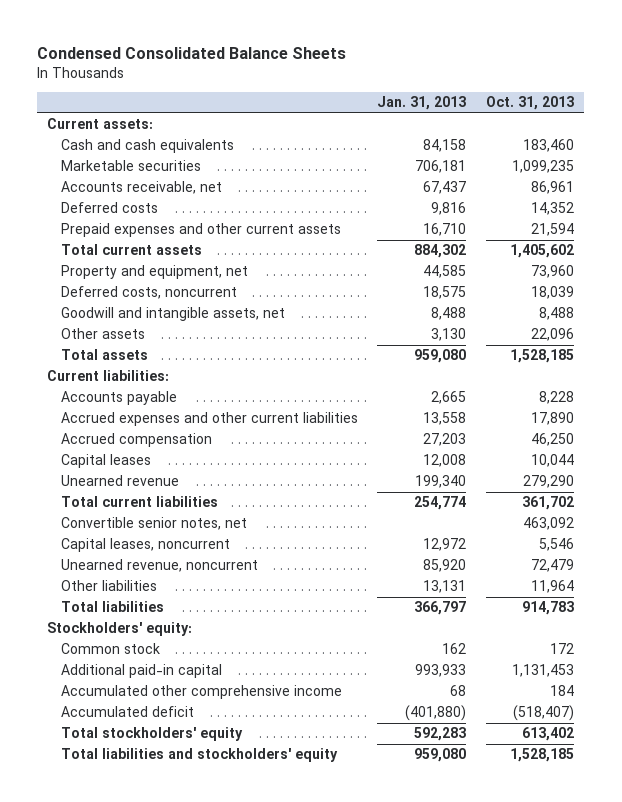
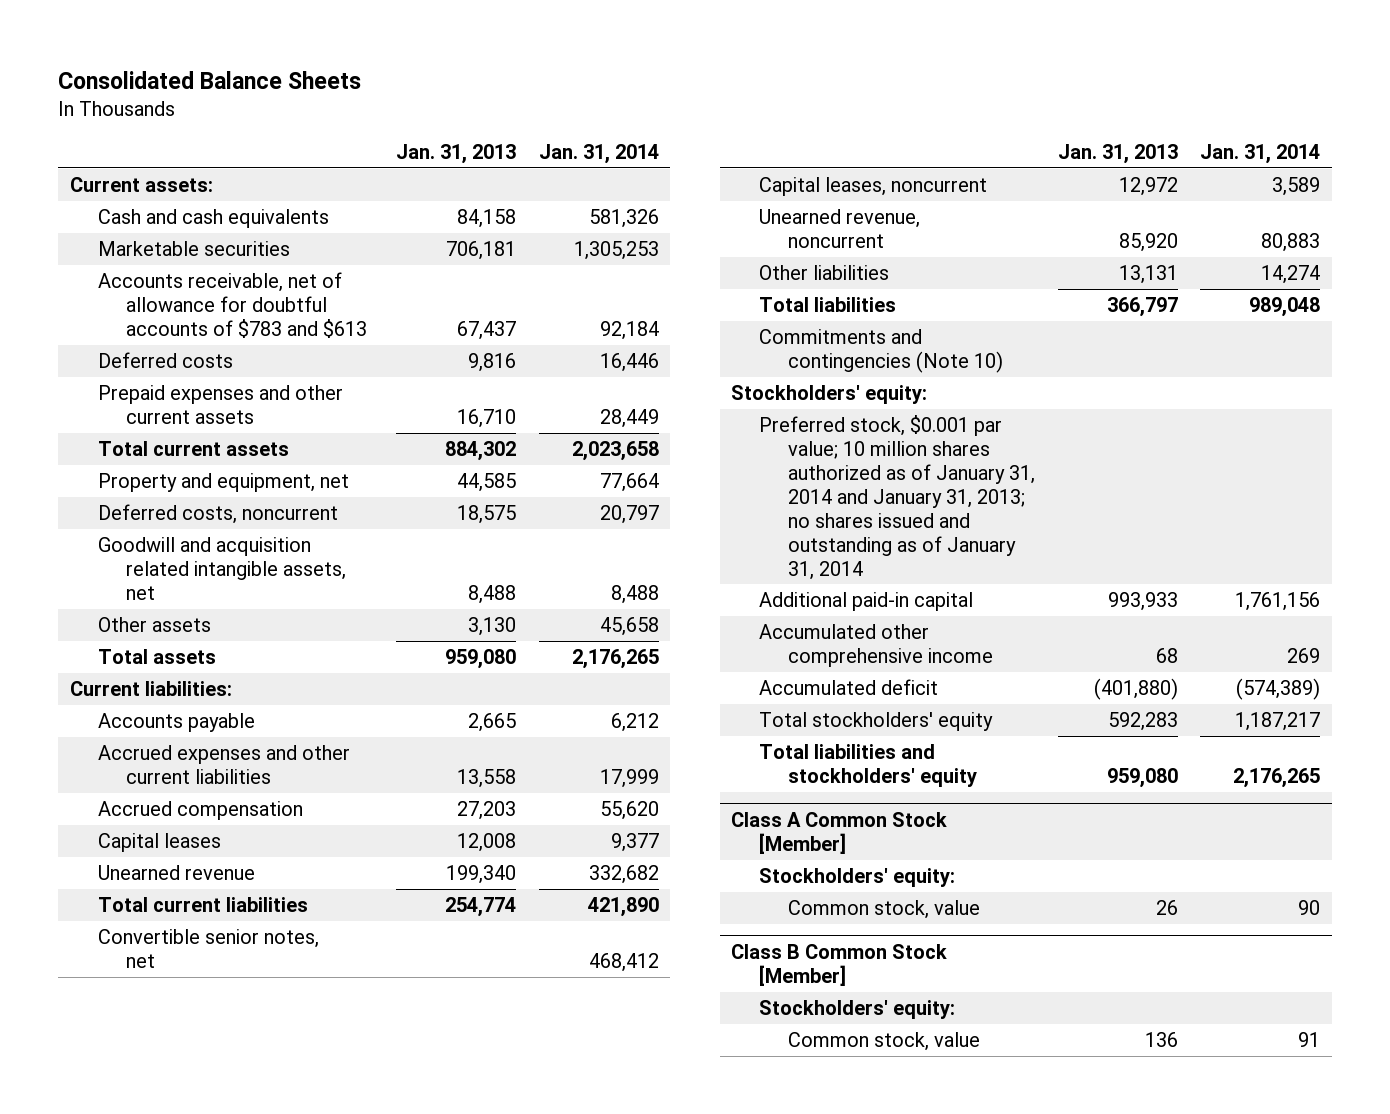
[37,47,347,60] Condensed Consolidated Balance Sheets -> [58,71,362,90] Consolidated Balance Sheets
[486,96,575,111] Oct. 31, 2013 -> none
none -> [538,143,659,164] Jan. 31, 2014
[60,181,222,195] Accounts receivable, net -> [97,272,368,338] Accounts receivable, net of allowance for doubtful accounts of $783 and $613
[60,307,285,322] Goodwill and intangible assets, net -> [97,537,347,600] Goodwill and acquisition related intangible assets, net
none -> [759,329,1003,373] Commitments and contingencies (Note 10)
[60,643,160,655] Common stock -> none
none -> [759,415,1035,580] Preferred stock, $0.001 par value; 10 million shares authorized as of January 31, 2014 and January 31, 2013; no shares issued and outstanding as of January 31, 2014
none -> [731,811,948,854] Class A Common Stock [Member]
none -> [759,868,956,888] Stockholders' equity:
none -> [787,900,980,920] Common stock, value
none -> [731,943,948,986] Class B Common Stock [Member]
none -> [759,1000,956,1020] Stockholders' equity:
none -> [787,1032,980,1052] Common stock, value

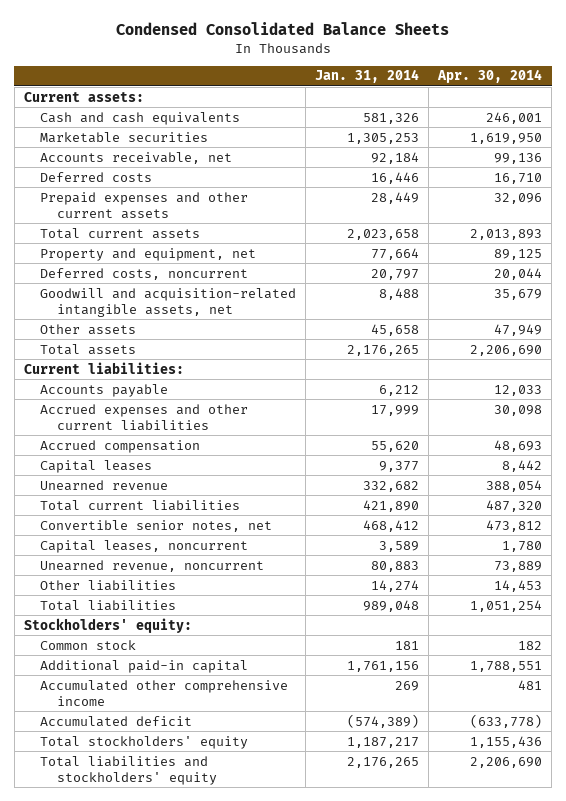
[58,71,362,90] Consolidated Balance Sheets -> [116,21,450,35] Condensed Consolidated Balance Sheets
[396,143,517,164] Jan. 31, 2013 -> none
none -> [437,69,543,84] Apr. 30, 2014
[97,272,368,338] Accounts receivable, net of allowance for doubtful accounts of $783 and $613 -> [40,151,233,164] Accounts receivable, net
[97,537,347,600] Goodwill and acquisition related intangible assets, net -> [40,287,297,318] Goodwill and acquisition-related intangible assets, net
[759,329,1003,373] Commitments and contingencies (Note 10) -> none
[759,415,1035,580] Preferred stock, $0.001 par value; 10 million shares authorized as of January 31, 2014 and January 31, 2013; no shares issued and outstanding as of January 31, 2014 -> none
none -> [40,639,137,650] Common stock
[731,811,948,854] Class A Common Stock [Member] -> none
[759,868,956,888] Stockholders' equity: -> none
[787,900,980,920] Common stock, value -> none
[731,943,948,986] Class B Common Stock [Member] -> none
[759,1000,956,1020] Stockholders' equity: -> none
[787,1032,980,1052] Common stock, value -> none

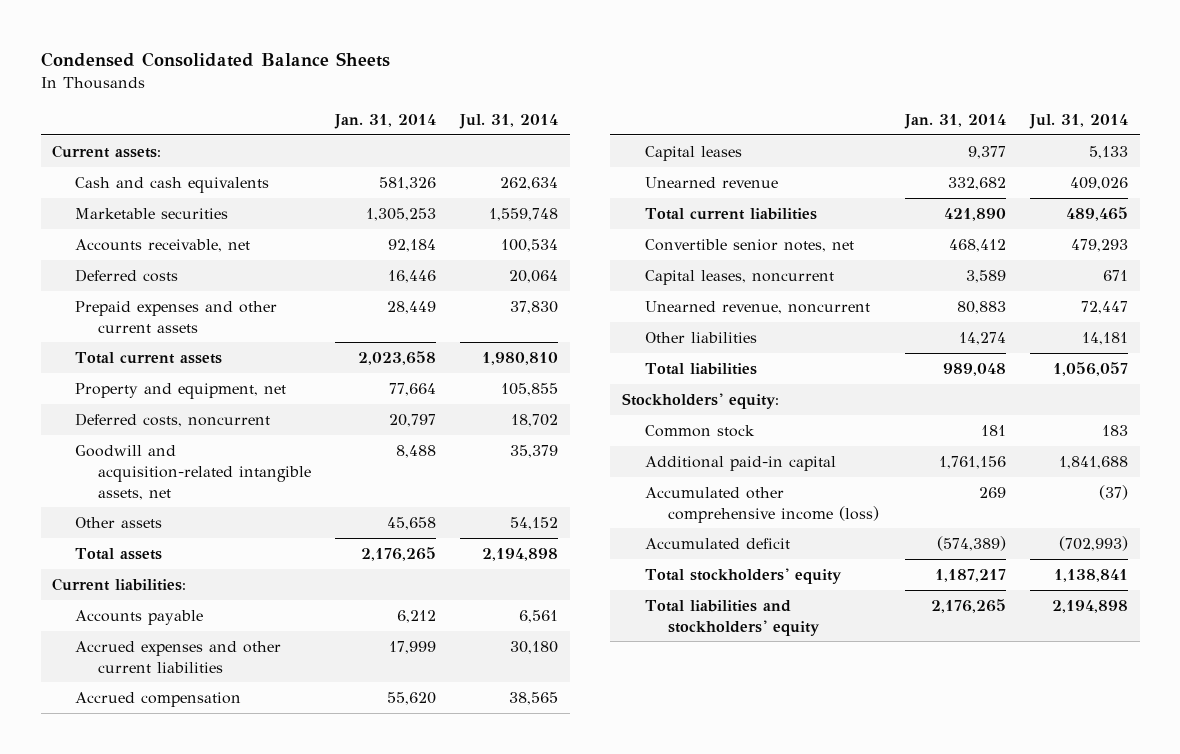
[437,69,543,84] Apr. 30, 2014 -> none
none -> [458,113,558,129] Jul. 31, 2014
[40,679,289,707] Accumulated other comprehensive income -> [645,486,880,523] Accumulated other comprehensive income (loss)

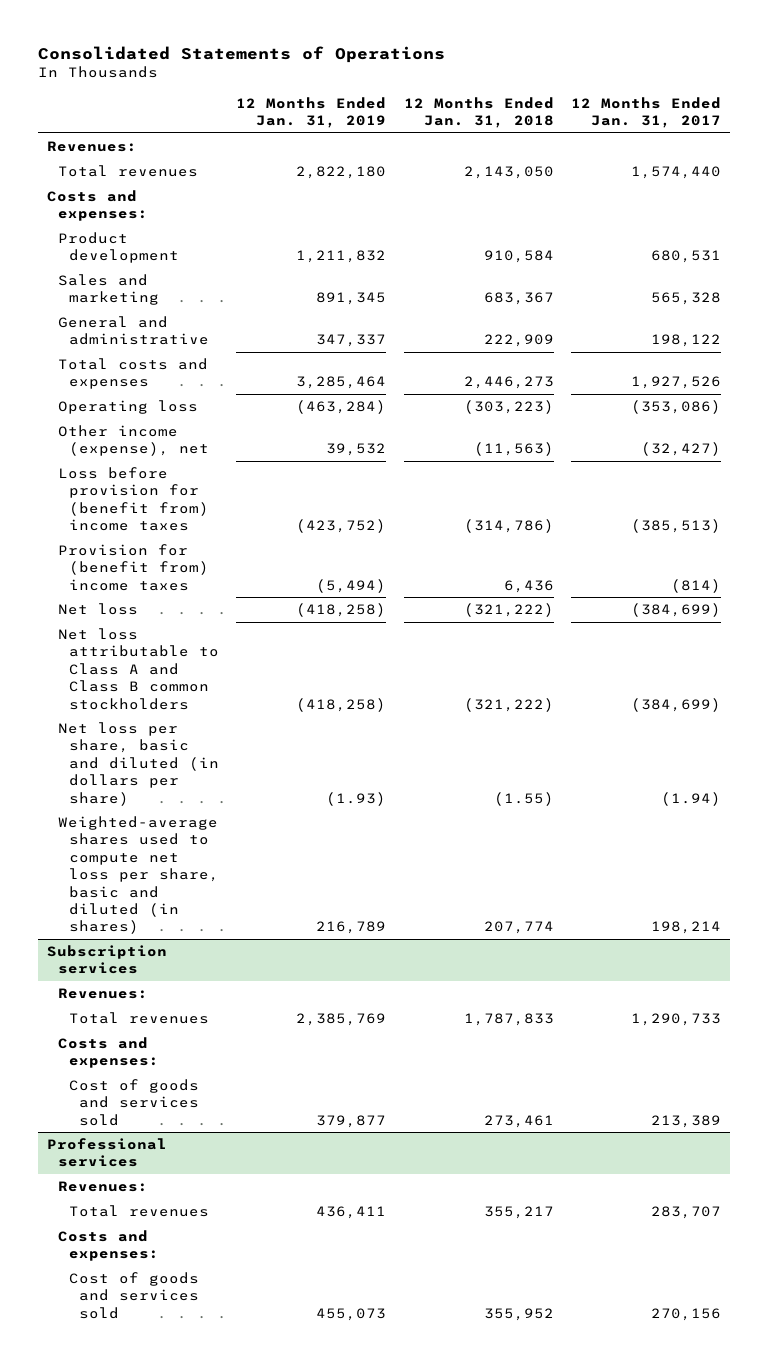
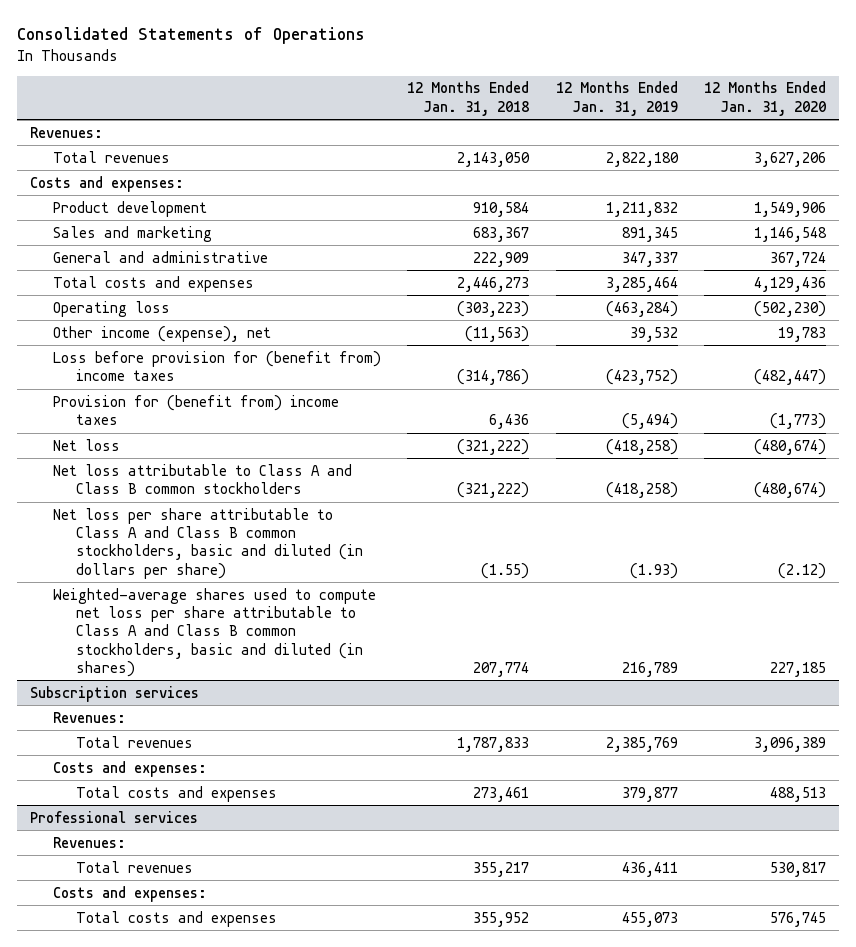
[571,96,722,129] 12 Months Ended Jan. 31, 2017 -> none
none -> [703,81,826,116] 12 Months Ended Jan. 31, 2020
[57,721,219,806] Net loss per share, basic and diluted (in dollars per share) -> [53,507,364,579] Net loss per share attributable to Class A and Class B common stockholders, basic and diluted (in dollars per share)
[57,815,219,935] Weighted-average shares used to compute net loss per share, basic and diluted (in shares) -> [53,587,377,677] Weighted-average shares used to compute net loss per share attributable to Class A and Class B common stockholders, basic and diluted (in shares)
[68,1078,200,1126] Cost of goods and services sold -> [76,785,278,802] Total costs and expenses
[68,1271,200,1319] Cost of goods and services sold -> [76,910,278,927] Total costs and expenses

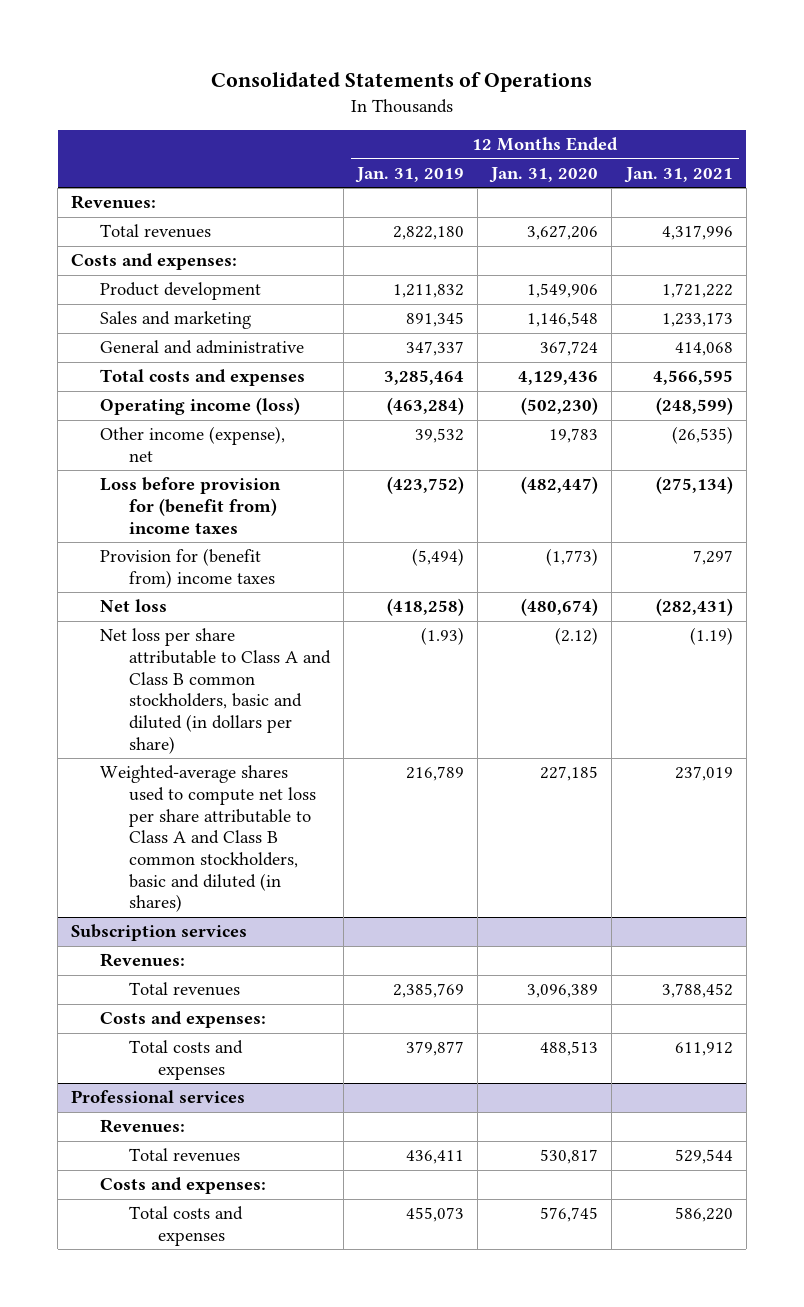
[407,81,530,116] 12 Months Ended Jan. 31, 2018 -> none
none -> [623,167,733,184] Jan. 31, 2021
[53,300,171,317] Operating loss -> [100,397,301,416] Operating income (loss)
[53,463,353,495] Net loss attributable to Class A and Class B common stockholders -> none

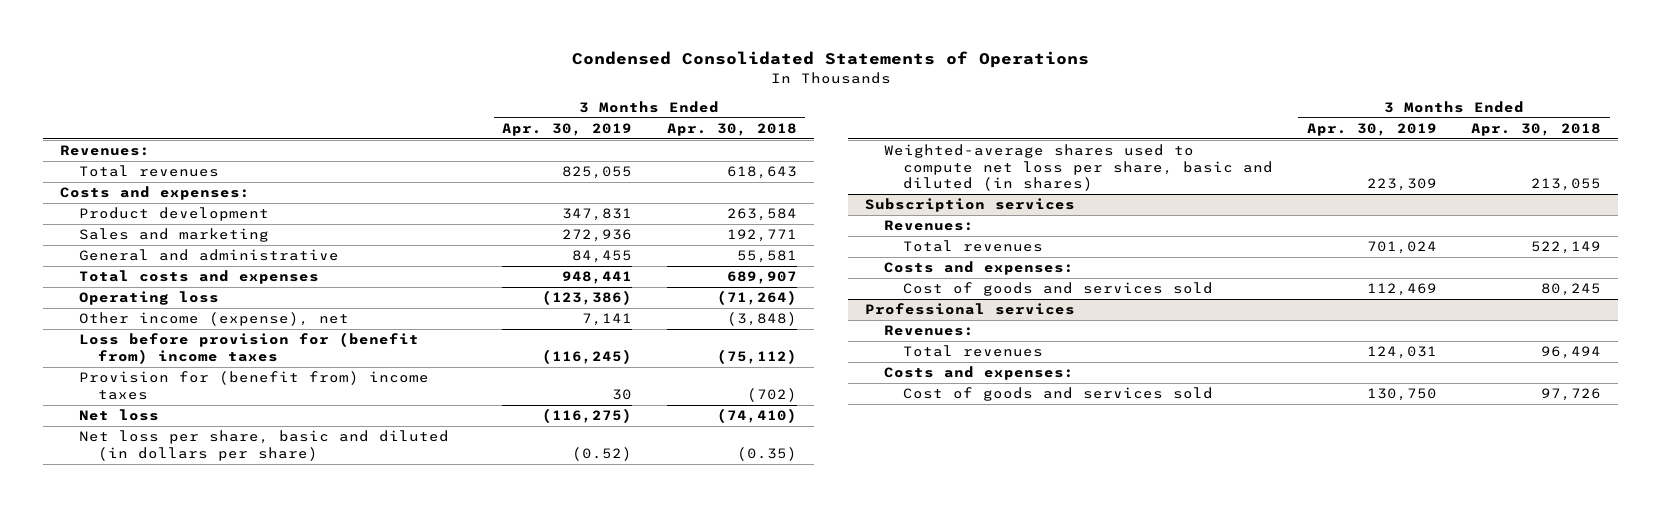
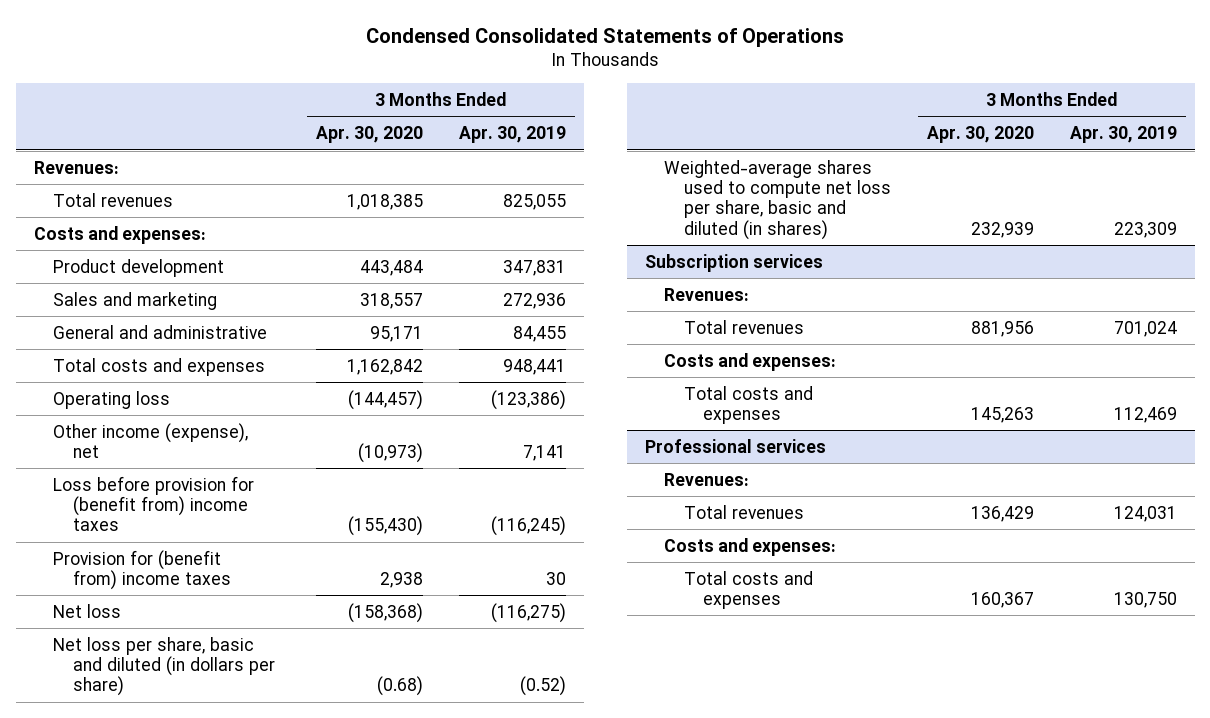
[666,122,797,136] Apr. 30, 2018 -> none
none -> [315,126,423,144] Apr. 30, 2020
[902,282,1213,297] Cost of goods and services sold -> [683,385,813,425] Total costs and expenses
[902,387,1213,402] Cost of goods and services sold -> [683,570,813,610] Total costs and expenses

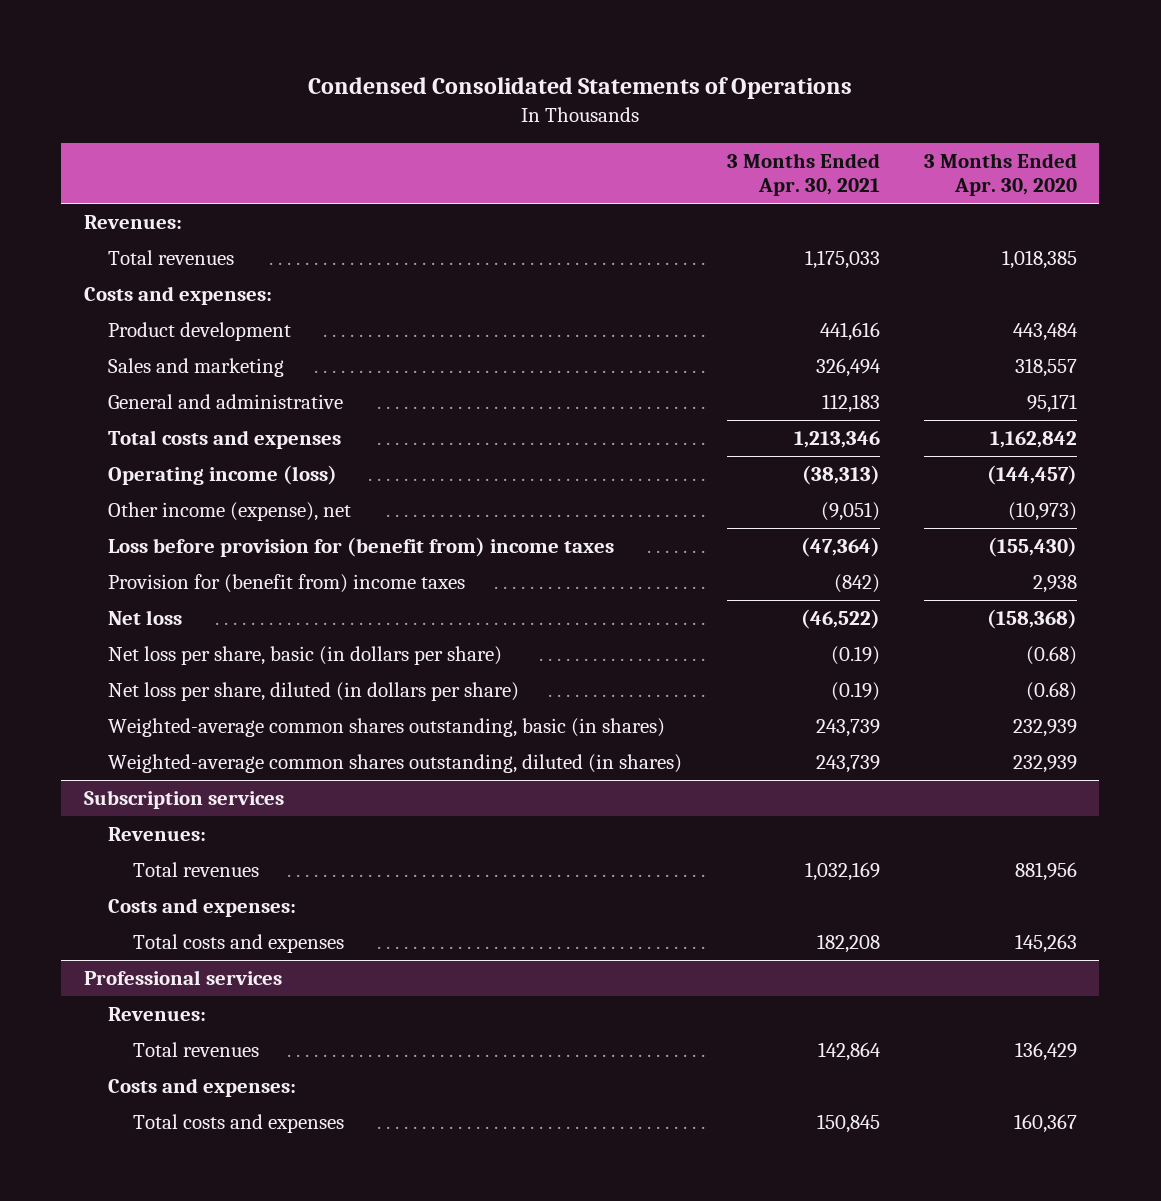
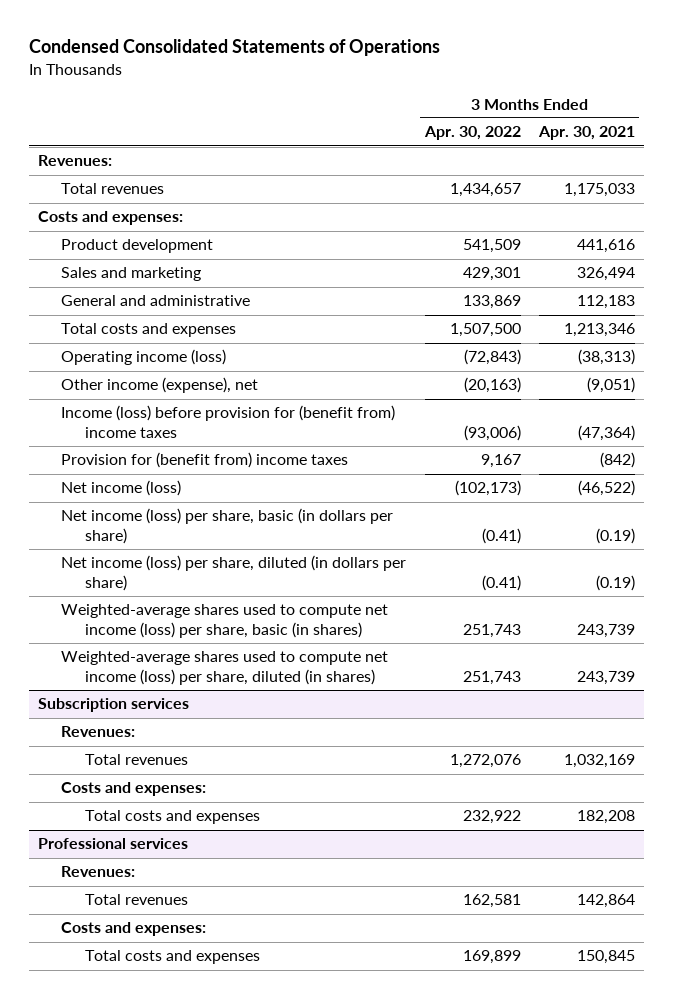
[924,152,1078,197] 3 Months Ended Apr. 30, 2020 -> none
none -> [423,126,521,141] Apr. 30, 2022
[108,537,615,558] Loss before provision for (benefit from) income taxes -> [61,405,396,438] Income (loss) before provision for (benefit from) income taxes
[108,610,183,626] Net loss -> [61,480,182,497] Net income (loss)
[108,646,503,666] Net loss per share, basic (in dollars per share) -> [61,508,394,544] Net income (loss) per share, basic (in dollars per share)
[108,682,520,702] Net loss per share, diluted (in dollars per share) -> [61,555,407,591] Net income (loss) per share, diluted (in dollars per share)
[108,718,666,738] Weighted-average common shares outstanding, basic (in shares) -> [61,604,389,638] Weighted-average shares used to compute net income (loss) per share, basic (in shares)
[108,754,683,774] Weighted-average common shares outstanding, diluted (in shares) -> [61,651,389,685] Weighted-average shares used to compute net income (loss) per share, diluted (in shares)

